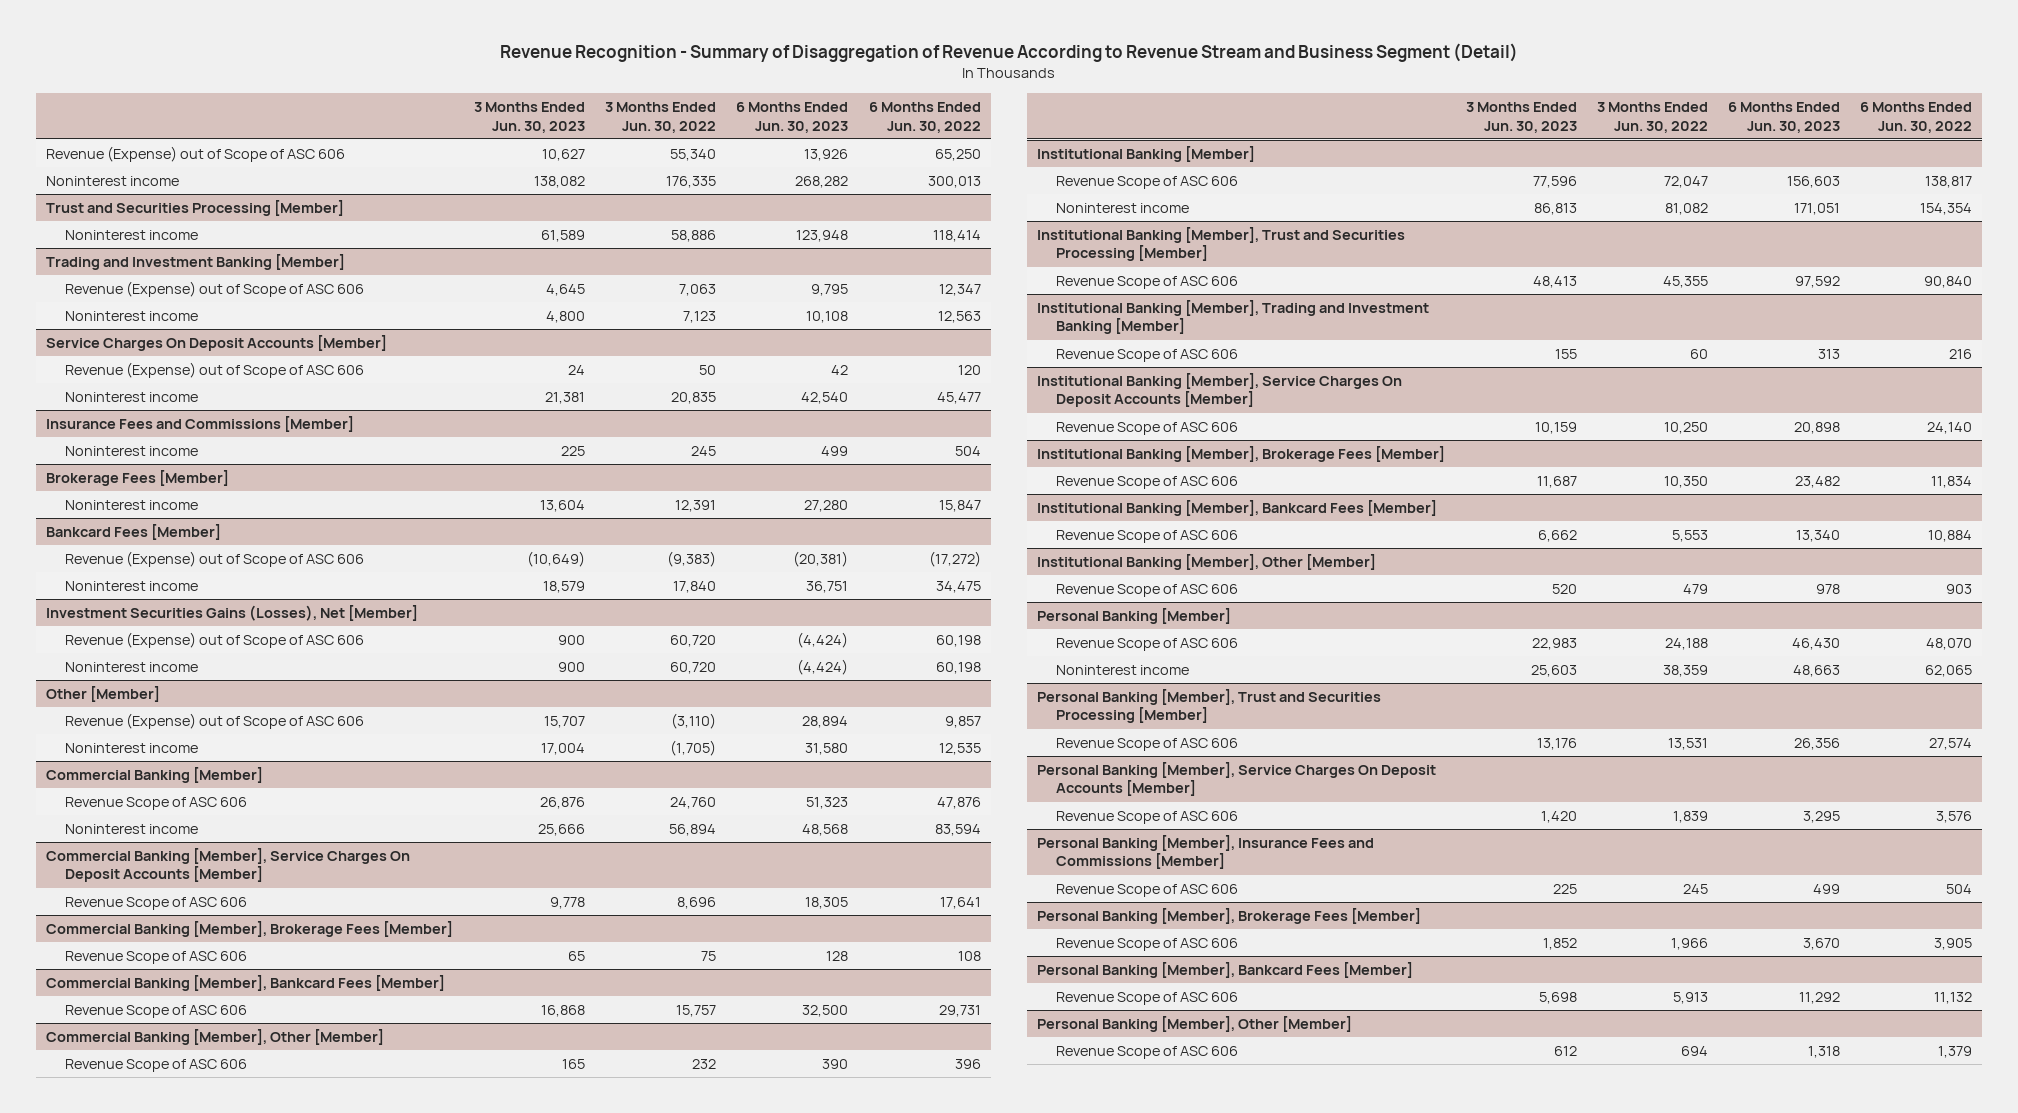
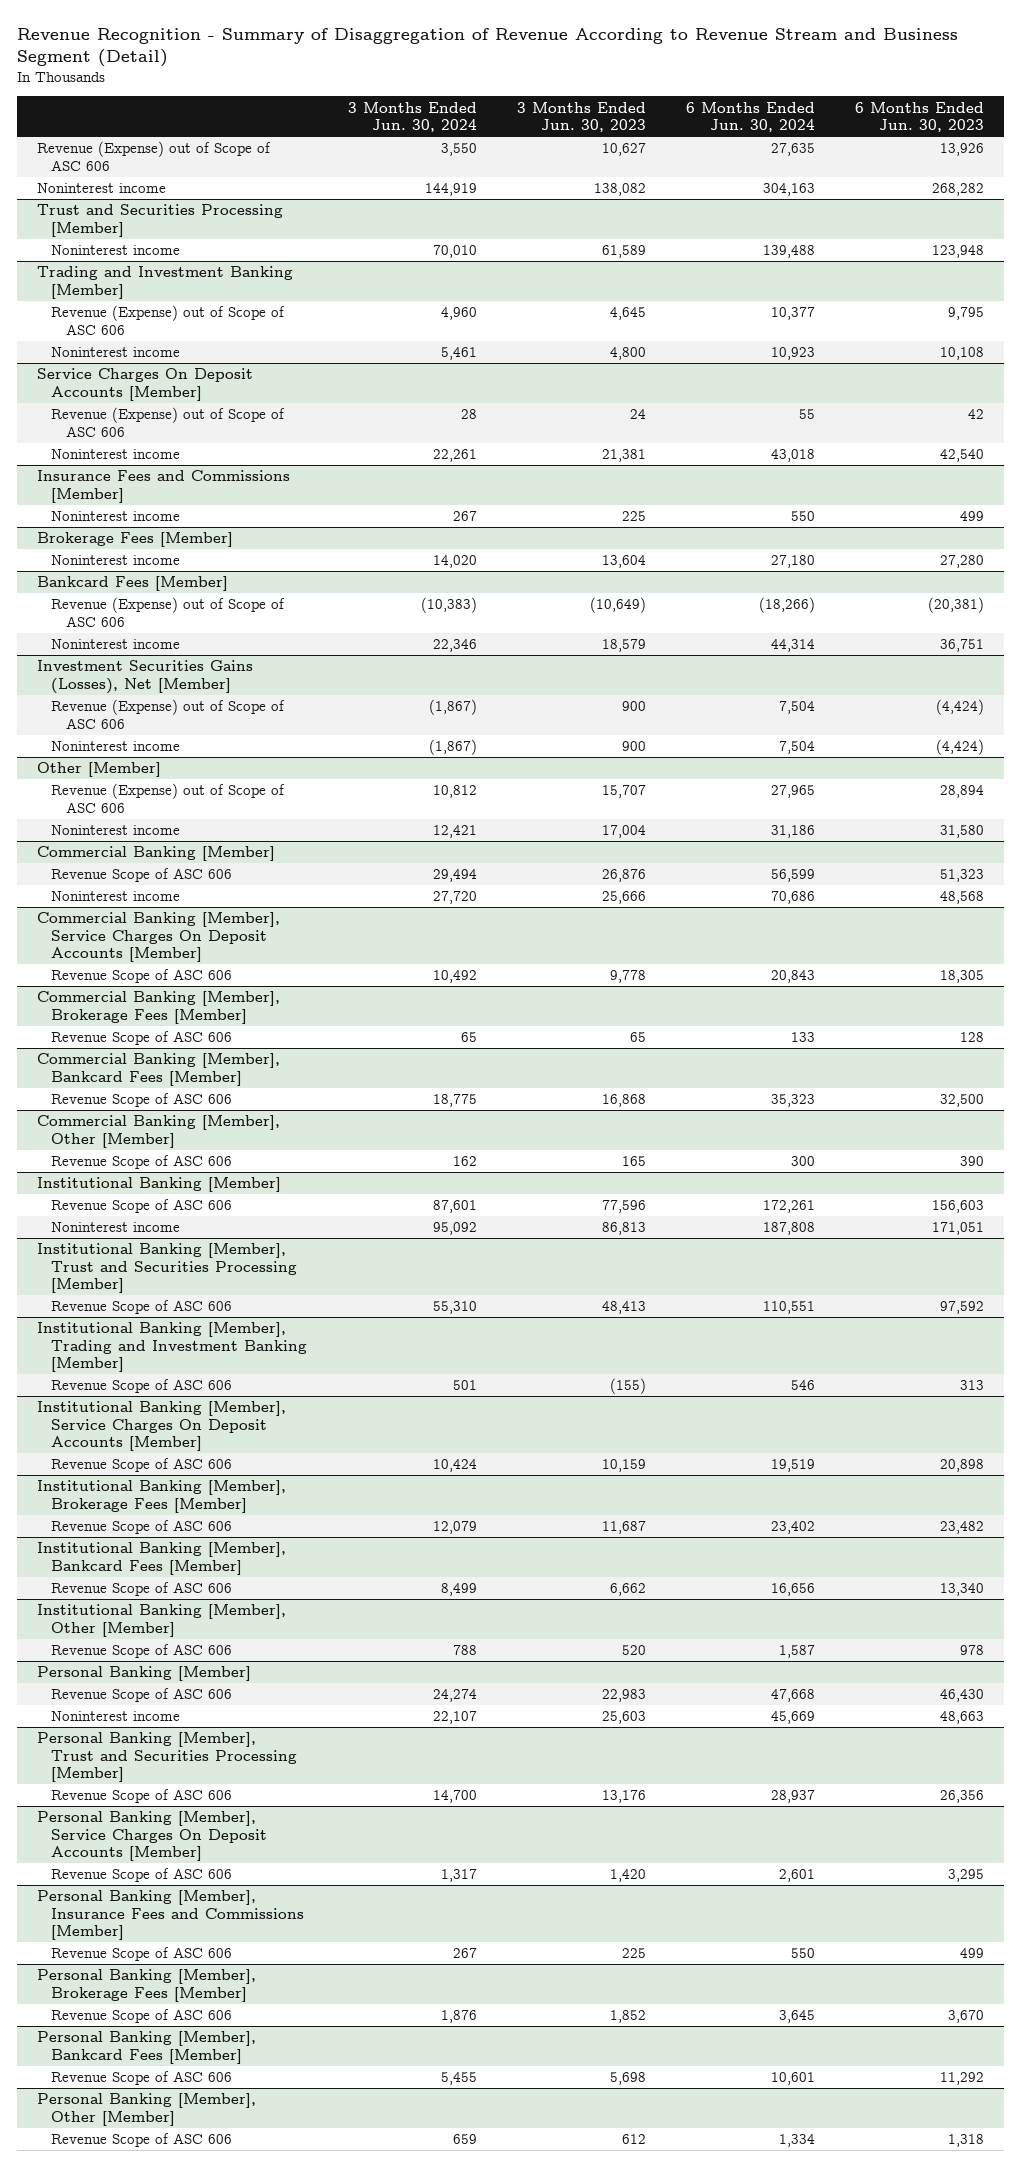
[605,102,717,133] 3 Months Ended Jun. 30, 2022 -> none
[868,102,981,133] 6 Months Ended Jun. 30, 2022 -> none
none -> [347,101,477,133] 3 Months Ended Jun. 30, 2024
none -> [686,101,816,133] 6 Months Ended Jun. 30, 2024
[1554,348,1577,359] 155 -> [609,1378,646,1395] (155)

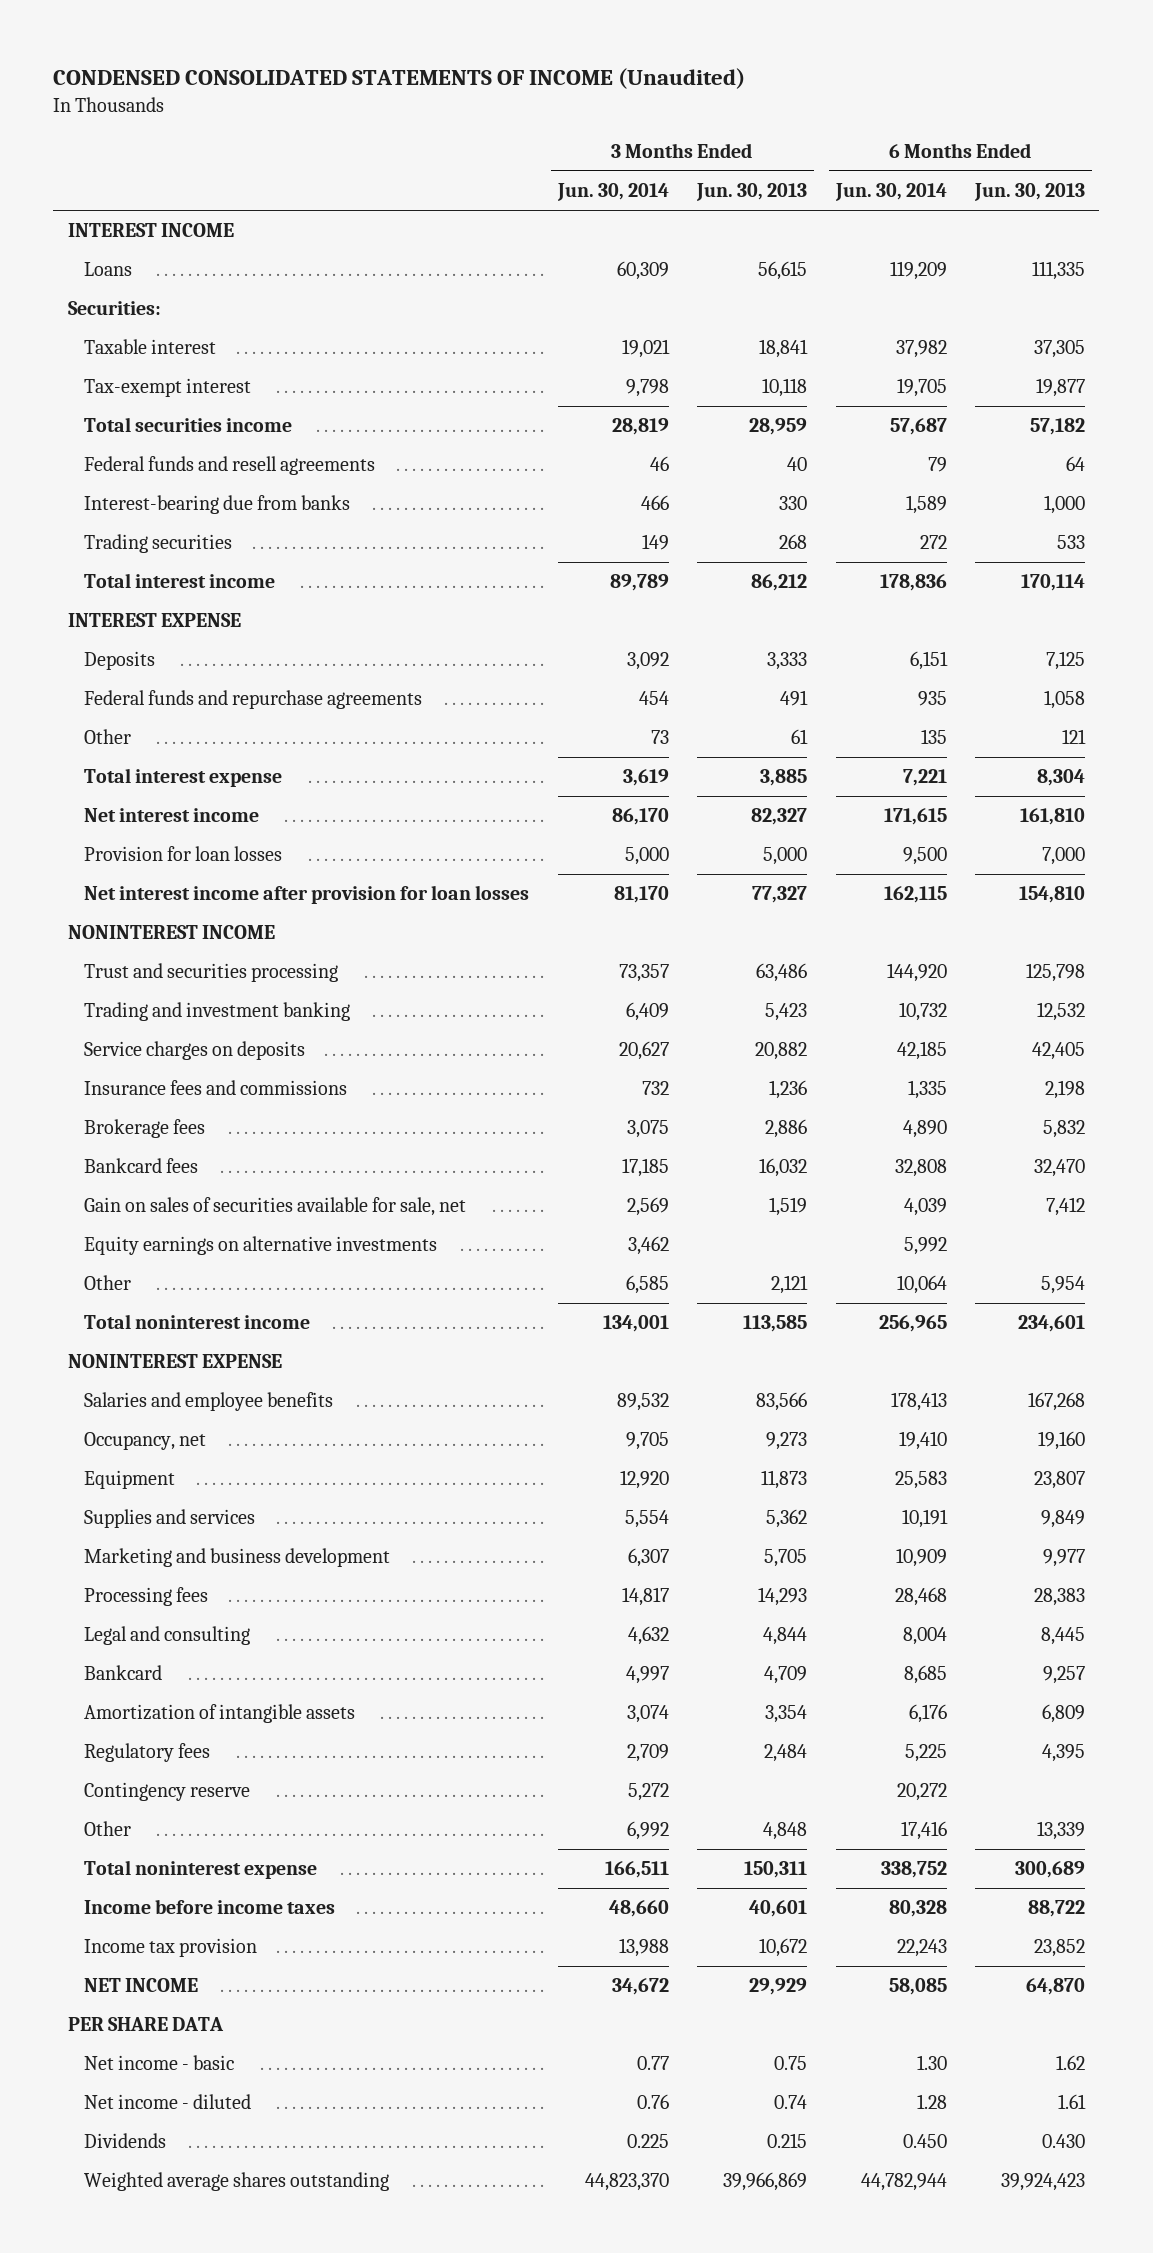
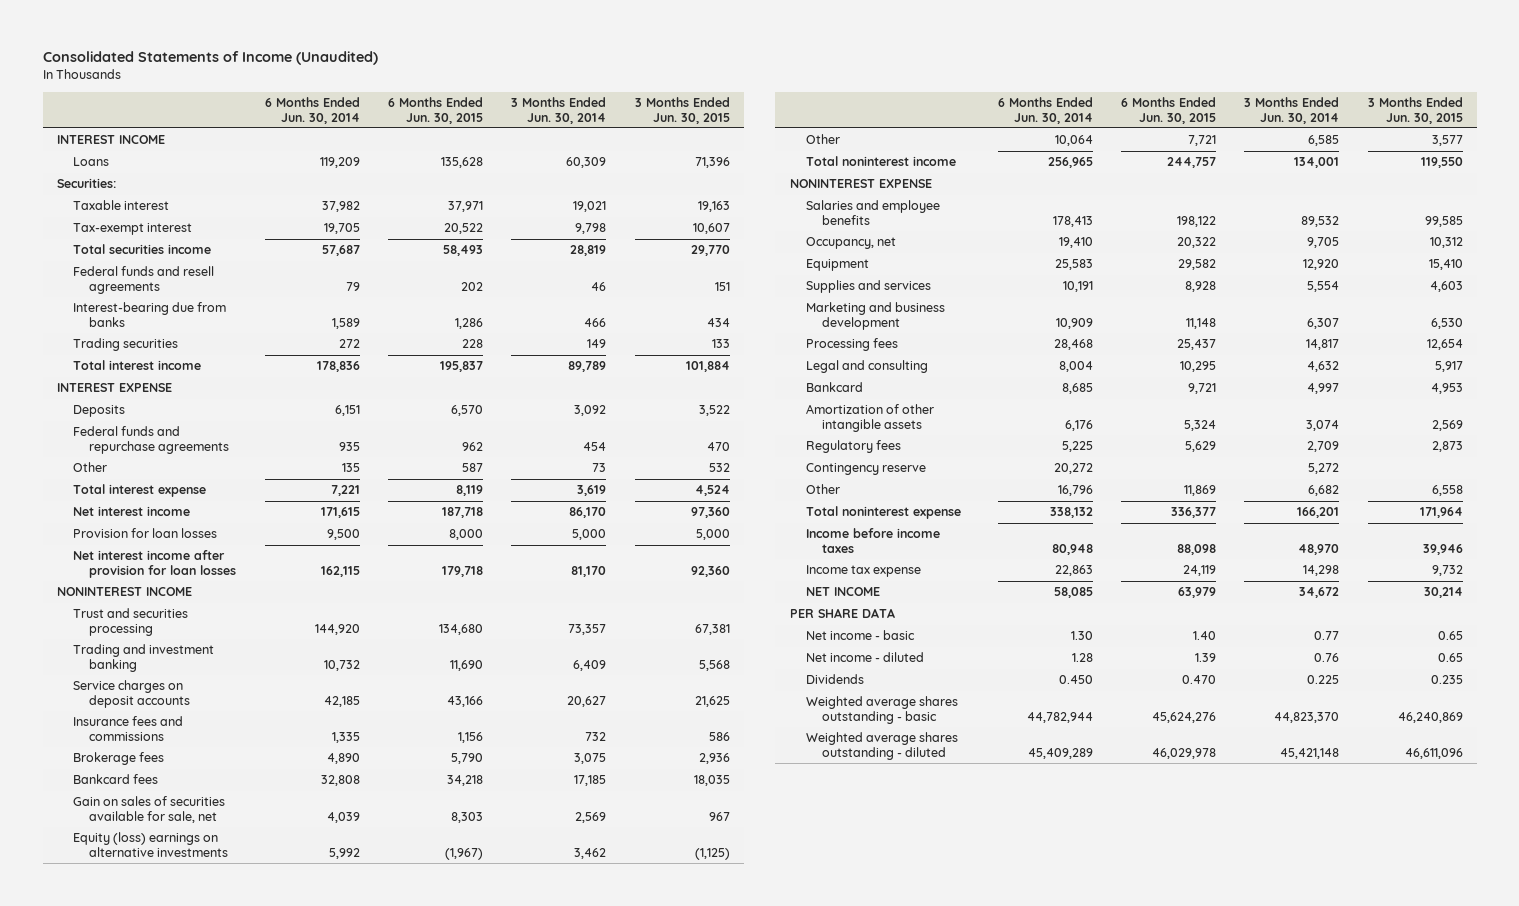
[53,67,746,89] CONDENSED CONSOLIDATED STATEMENTS OF INCOME (Unaudited) -> [42,51,378,66] Consolidated Statements of Income (Unaudited)
[696,183,808,202] Jun. 30, 2013 -> none
[974,183,1086,202] Jun. 30, 2013 -> none
none -> [388,96,484,124] 6 Months Ended Jun. 30, 2015
none -> [634,96,730,124] 3 Months Ended Jun. 30, 2015
[84,1041,306,1061] Service charges on deposits -> [73,680,191,708] Service charges on deposit accounts
[84,1236,438,1256] Equity earnings on alternative investments -> [73,832,229,857] Equity (loss) earnings on alternative investments
[84,1704,356,1724] Amortization of intangible assets -> [805,404,934,432] Amortization of other intangible assets
[626,1821,669,1841] 6,992 -> [1308,485,1340,497] 6,682
[900,1821,947,1841] 17,416 -> [1057,485,1093,497] 16,796
[604,1861,669,1879] 166,511 -> [1297,507,1340,519] 166,201
[880,1861,947,1879] 338,752 -> [1049,507,1093,519] 338,132
[608,1900,669,1918] 48,660 -> [1298,543,1340,555] 48,970
[888,1900,947,1918] 80,328 -> [1051,543,1093,555] 80,948
[84,1938,258,1958] Income tax provision -> [805,565,921,578] Income tax expense
[618,1938,669,1958] 13,988 -> [1303,565,1340,577] 14,298
[896,1939,947,1958] 22,243 -> [1054,565,1093,577] 22,863
[84,2172,390,2192] Weighted average shares outstanding -> [805,696,958,724] Weighted average shares outstanding - basic
none -> [805,732,958,760] Weighted average shares outstanding - diluted

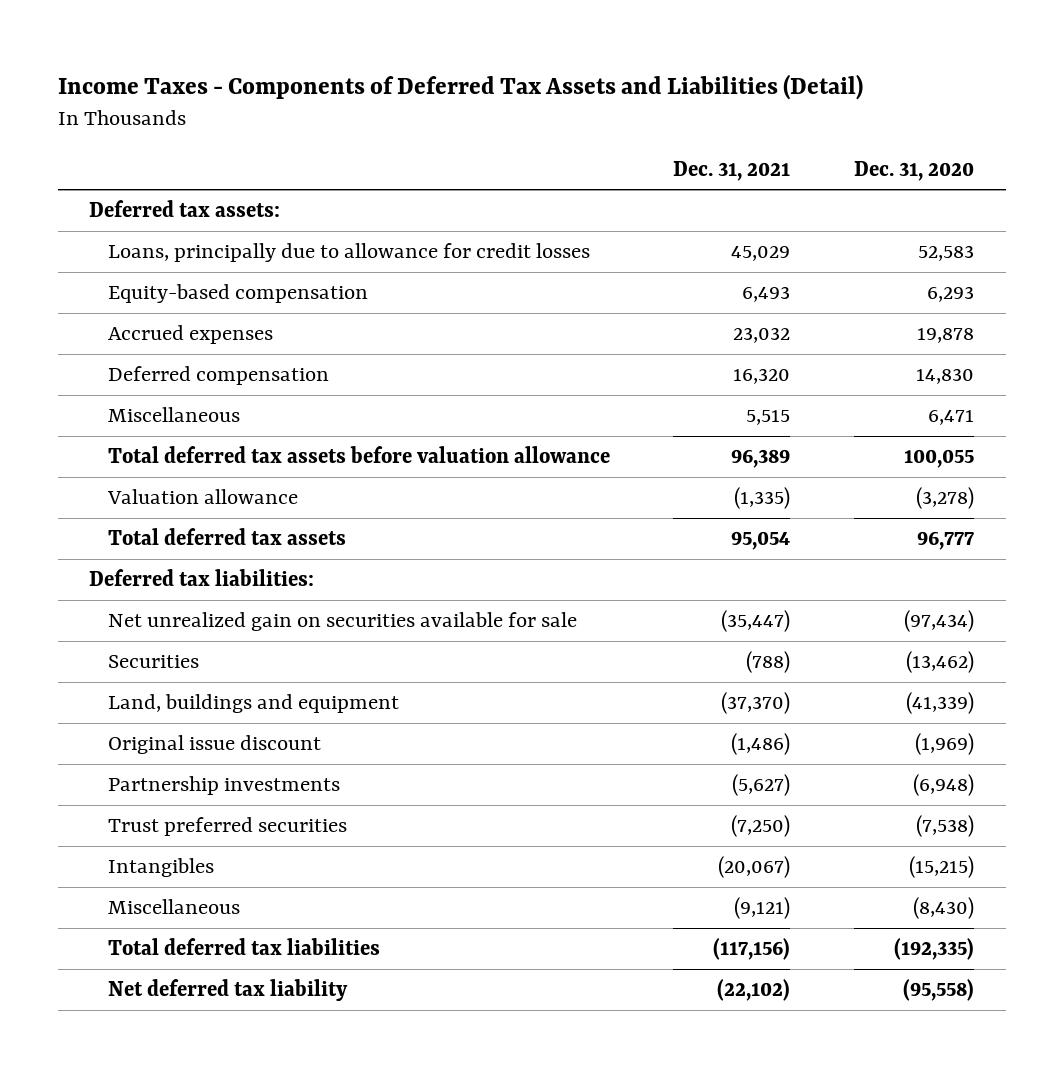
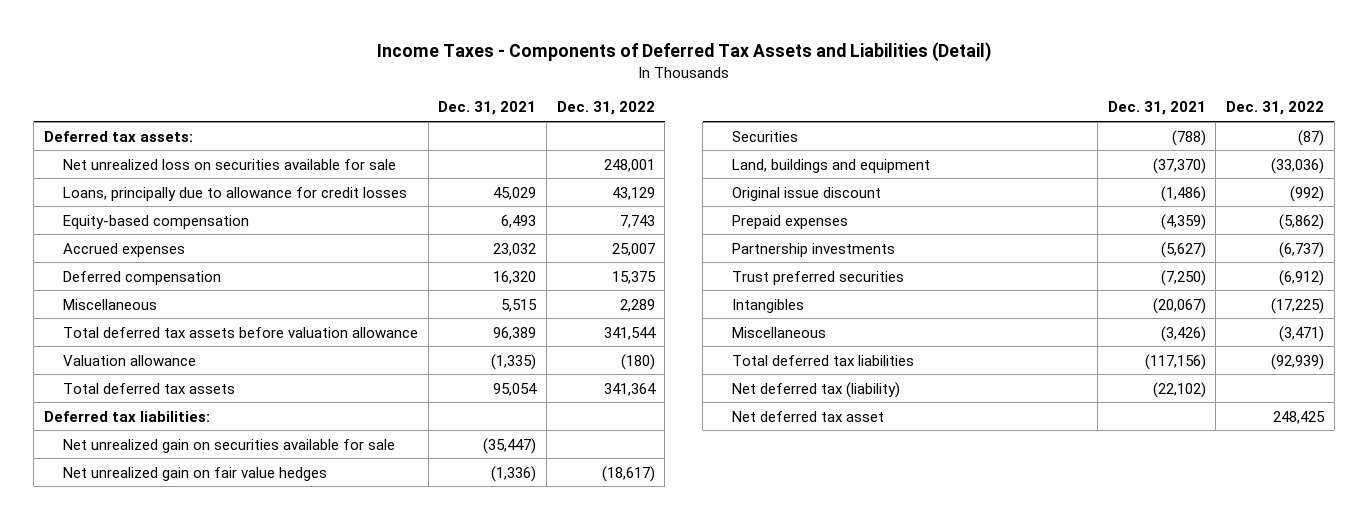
[853,160,974,181] Dec. 31, 2020 -> none
none -> [556,101,655,116] Dec. 31, 2022
none -> [62,158,396,170] Net unrealized loss on securities available for sale
none -> [62,466,327,481] Net unrealized gain on fair value hedges
none -> [732,214,849,229] Prepaid expenses
[734,897,791,920] (9,121) -> [1160,325,1206,342] (3,426)
[107,979,348,1002] Net deferred tax liability -> [732,381,901,398] Net deferred tax (liability)
none -> [732,410,885,422] Net deferred tax asset

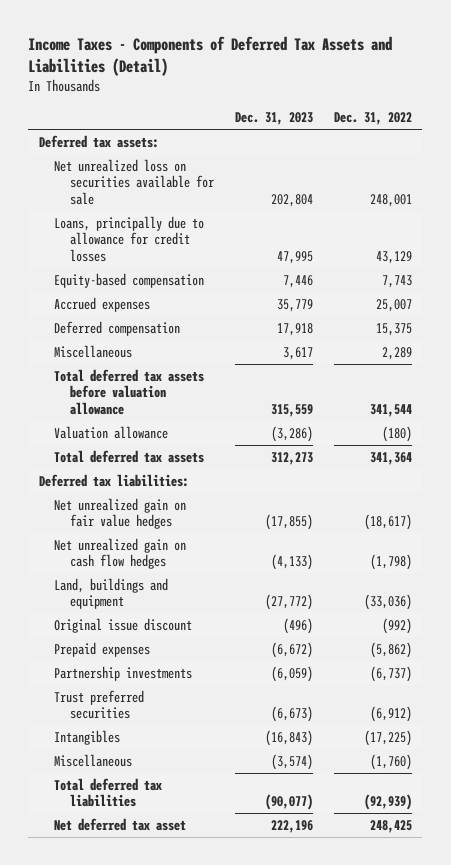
[438,101,537,116] Dec. 31, 2021 -> none
none -> [235,112,314,126] Dec. 31, 2023
[62,438,395,453] Net unrealized gain on securities available for sale -> none
[732,130,799,142] Securities -> none
none -> [54,537,187,570] Net unrealized gain on cash flow hedges
[1278,325,1324,342] (3,471) -> [369,753,412,770] (1,760)
[732,381,901,398] Net deferred tax (liability) -> none

